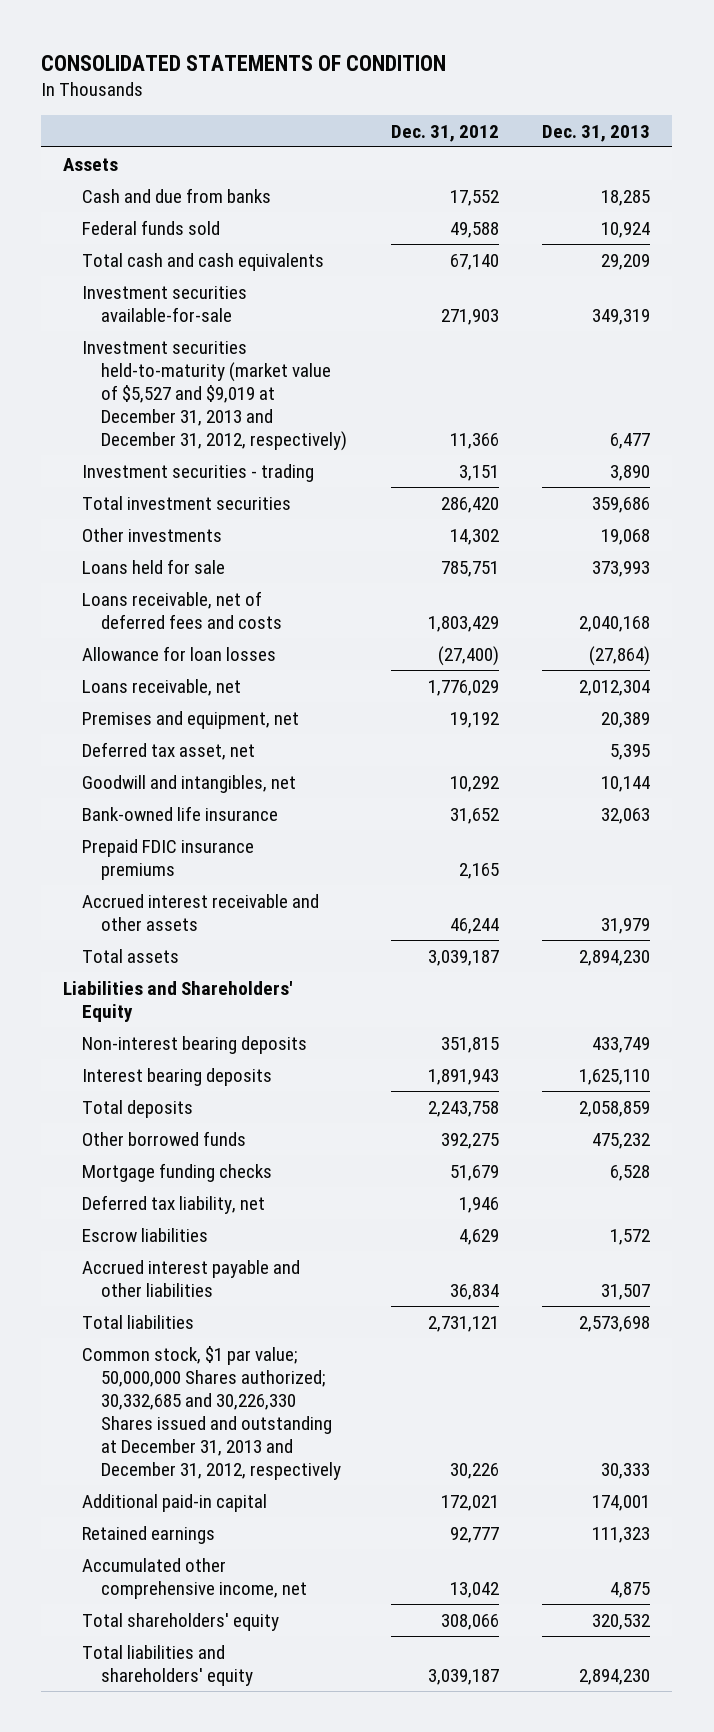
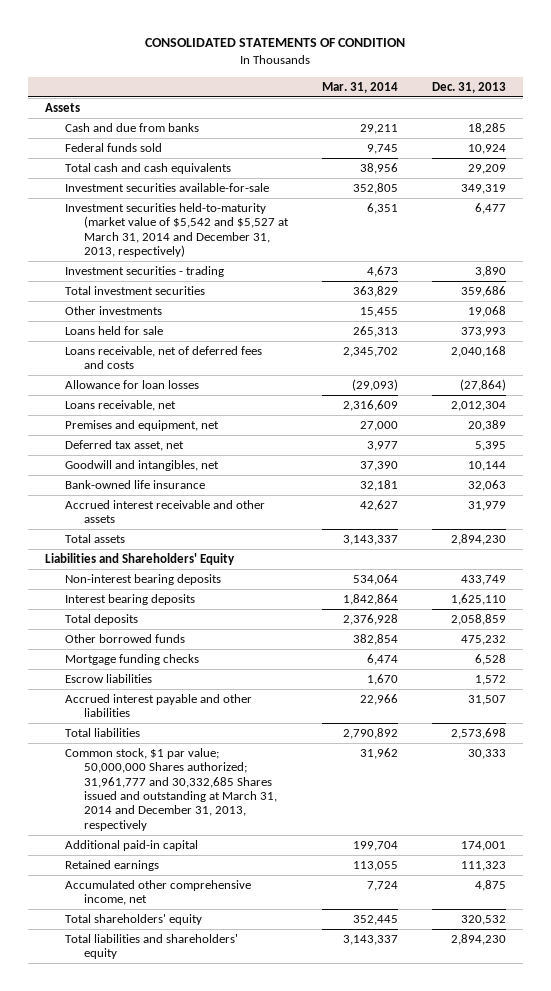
[390,124,499,142] Dec. 31, 2012 -> none
none -> [321,81,398,93] Mar. 31, 2014
[82,340,348,451] Investment securities held-to-maturity (market value of $5,527 and $9,019 at December 31, 2013 and December 31, 2012, respectively) -> [64,203,289,258] Investment securities held-to-maturity (market value of $5,542 and $5,527 at March 31, 2014 and December 31, 2013, respectively)
[82,838,255,880] Prepaid FDIC insurance premiums -> none
[82,1194,266,1214] Deferred tax liability, net -> none
[82,1345,342,1480] Common stock, $1 par value; 50,000,000 Shares authorized; 30,332,685 and 30,226,330 Shares issued and outstanding at December 31, 2013 and December 31, 2012, respectively -> [64,748,277,831] Common stock, $1 par value; 50,000,000 Shares authorized; 31,961,777 and 30,332,685 Shares issued and outstanding at March 31, 2014 and December 31, 2013, respectively

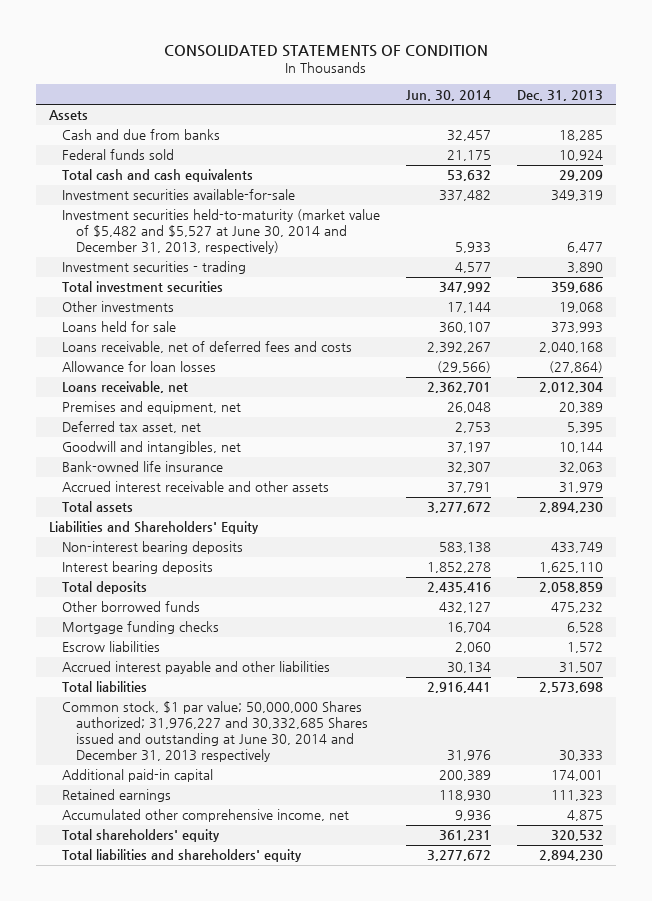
[321,81,398,93] Mar. 31, 2014 -> none
none -> [406,89,492,101] Jun. 30, 2014
[64,203,289,258] Investment securities held-to-maturity (market value of $5,542 and $5,527 at March 31, 2014 and December 31, 2013, respectively) -> [62,209,381,255] Investment securities held-to-maturity (market value of $5,482 and $5,527 at June 30, 2014 and December 31, 2013, respectively)
[64,748,277,831] Common stock, $1 par value; 50,000,000 Shares authorized; 31,961,777 and 30,332,685 Shares issued and outstanding at March 31, 2014 and December 31, 2013, respectively -> [62,701,368,763] Common stock, $1 par value; 50,000,000 Shares authorized; 31,976,227 and 30,332,685 Shares issued and outstanding at June 30, 2014 and December 31, 2013 respectively

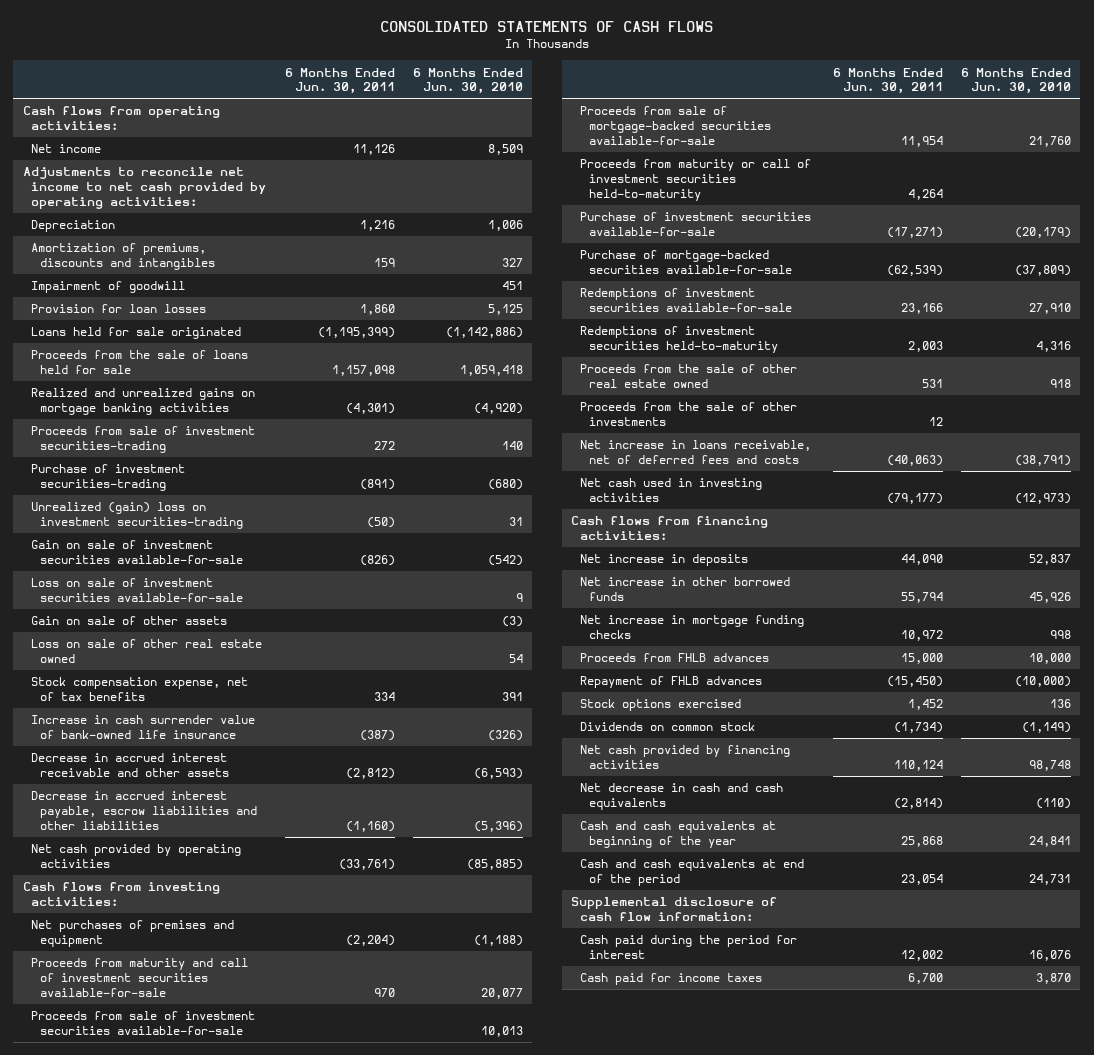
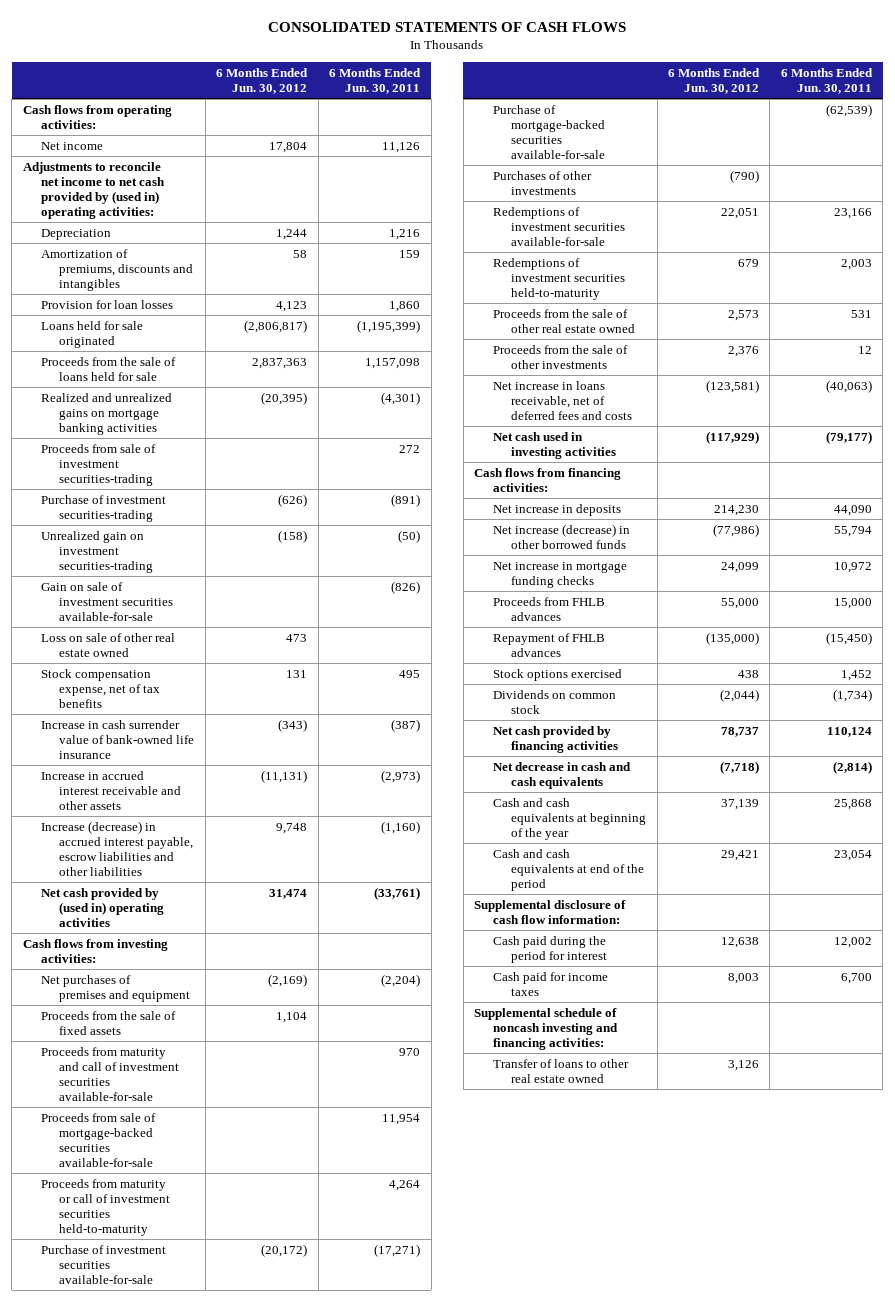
[412,67,523,95] 6 Months Ended Jun. 30, 2010 -> none
none -> [216,67,309,95] 6 Months Ended Jun. 30, 2012
[22,167,267,209] Adjustments to reconcile net income to net cash provided by operating activities: -> [22,161,165,220] Adjustments to reconcile net income to net cash provided by (used in) operating activities:
[31,281,186,294] Impairment of goodwill -> none
[31,502,244,530] Unrealized (gain) loss on investment securities-trading -> [40,530,154,573] Unrealized gain on investment securities-trading
[31,578,244,603] Loss on sale of investment securities available-for-sale -> none
[31,616,228,626] Gain on sale of other assets -> none
[373,692,395,702] 334 -> [399,669,421,678] 495
[31,753,230,778] Decrease in accrued interest receivable and other assets -> [40,770,182,810] Increase in accrued interest receivable and other assets
[345,768,395,780] (2,812) -> [381,769,421,783] (2,973)
[31,791,258,830] Decrease in accrued interest payable, escrow liabilities and other liabilities -> [40,820,194,877] Increase (decrease) in accrued interest payable, escrow liabilities and other liabilities
[31,844,242,869] Net cash provided by operating activities -> [40,887,165,927] Net cash provided by (used in) operating activities
none -> [40,1010,176,1035] Proceeds from the sale of fixed assets
[31,1011,256,1036] Proceeds from sale of investment securities available-for-sale -> none
none -> [492,170,592,195] Purchases of other investments
[579,577,790,602] Net increase in other borrowed funds -> [492,523,630,549] Net increase (decrease) in other borrowed funds
none -> [474,1007,618,1050] Supplemental schedule of noncash investing and financing activities:
none -> [492,1058,629,1083] Transfer of loans to other real estate owned

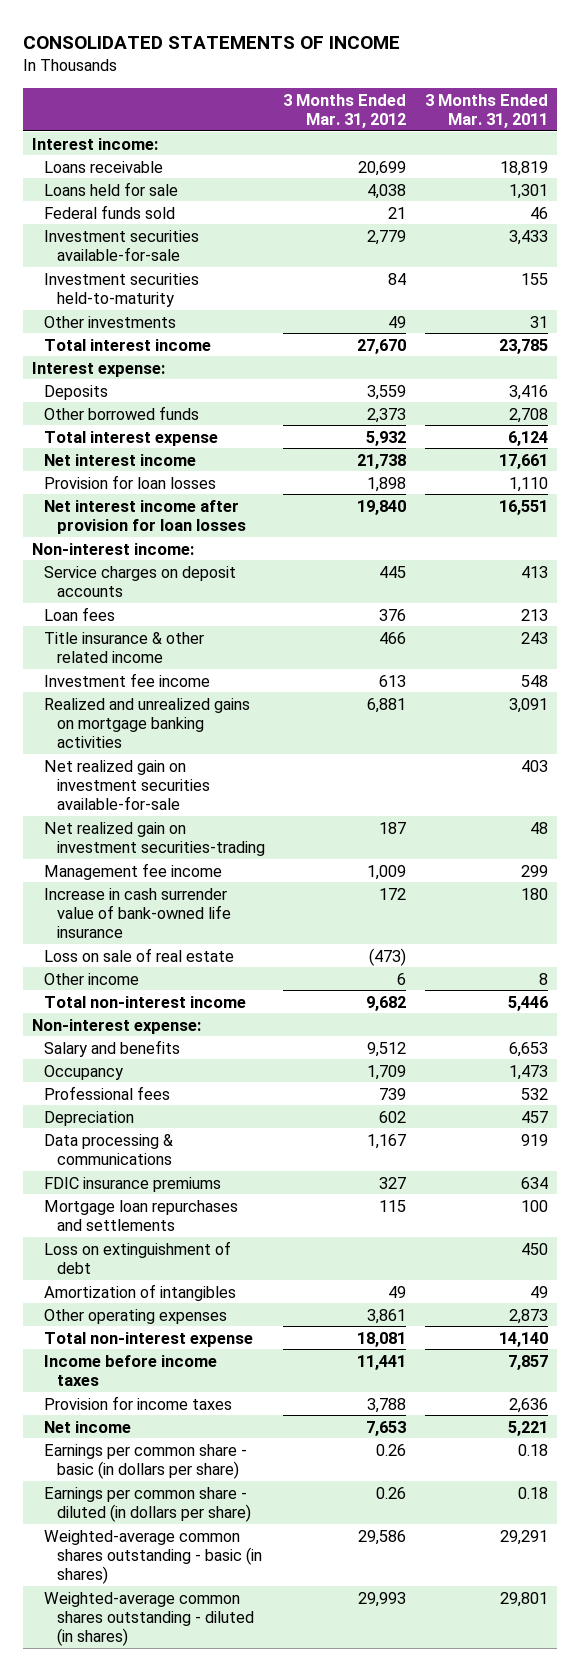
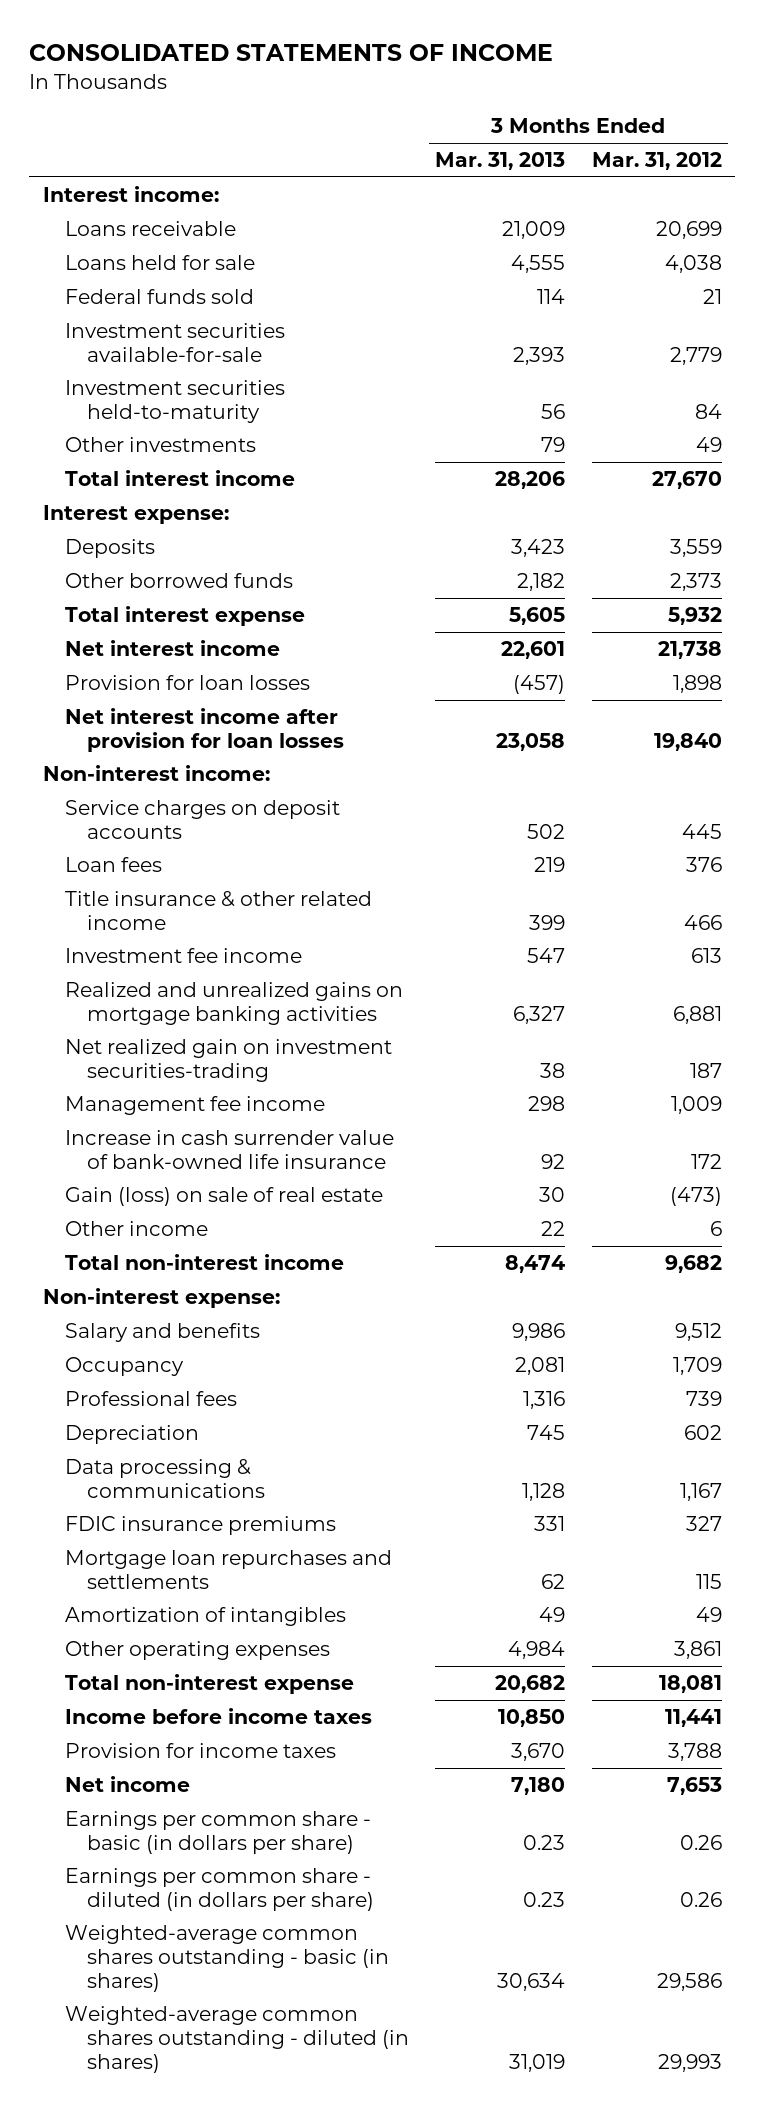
[424,93,548,128] 3 Months Ended Mar. 31, 2011 -> none
none -> [435,152,566,171] Mar. 31, 2013
[44,759,210,811] Net realized gain on investment securities available-for-sale -> none
[44,947,235,962] Loss on sale of real estate -> [64,1186,383,1206] Gain (loss) on sale of real estate
[44,1240,232,1274] Loss on extinguishment of debt -> none

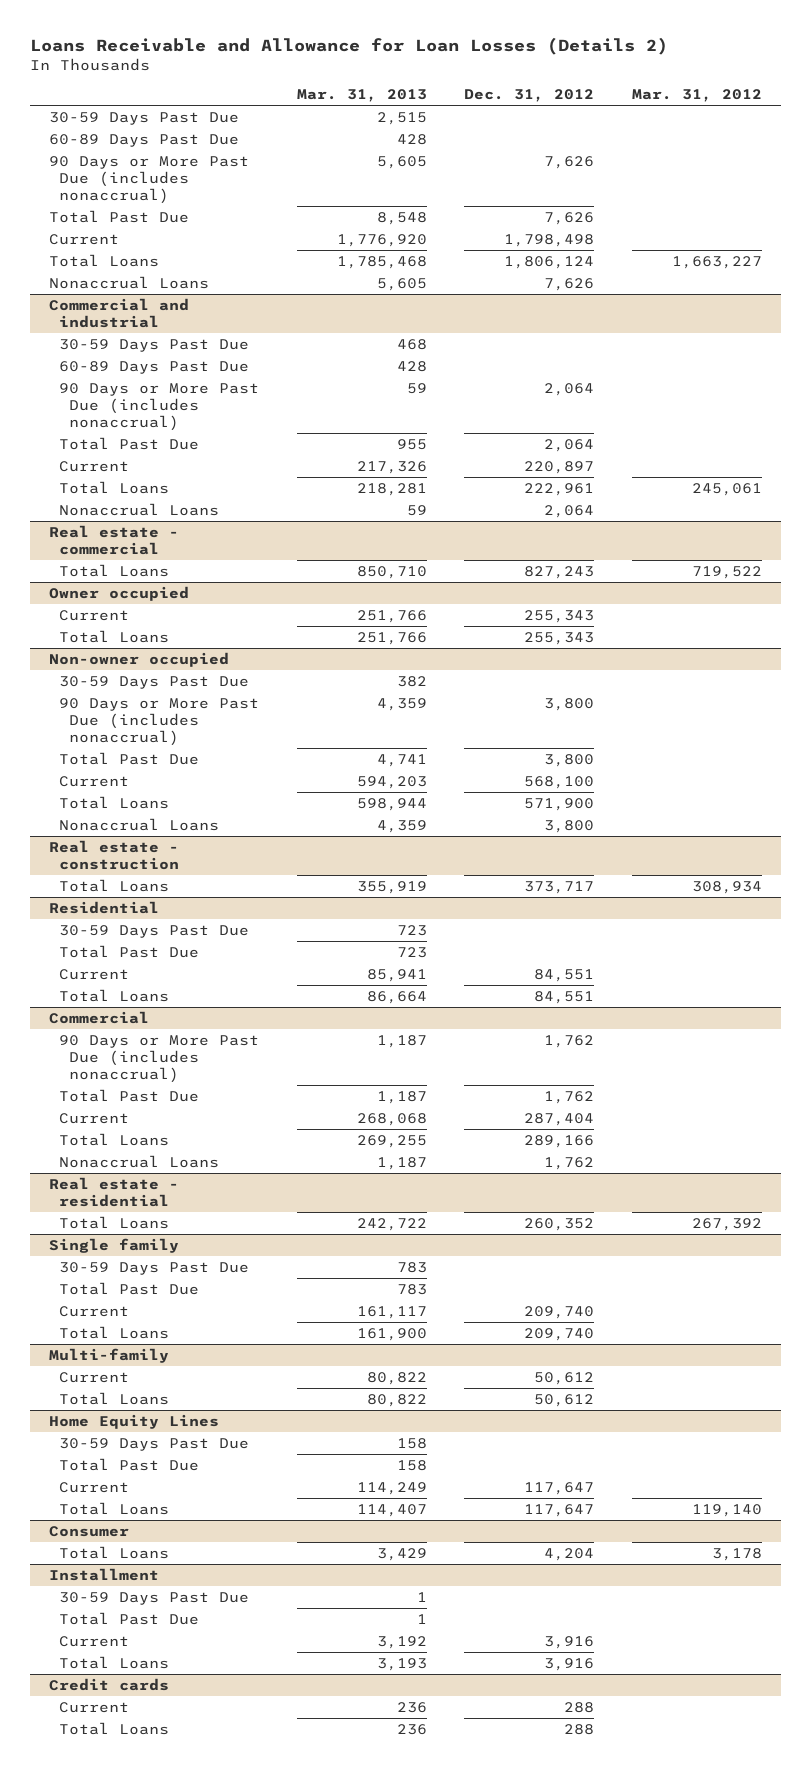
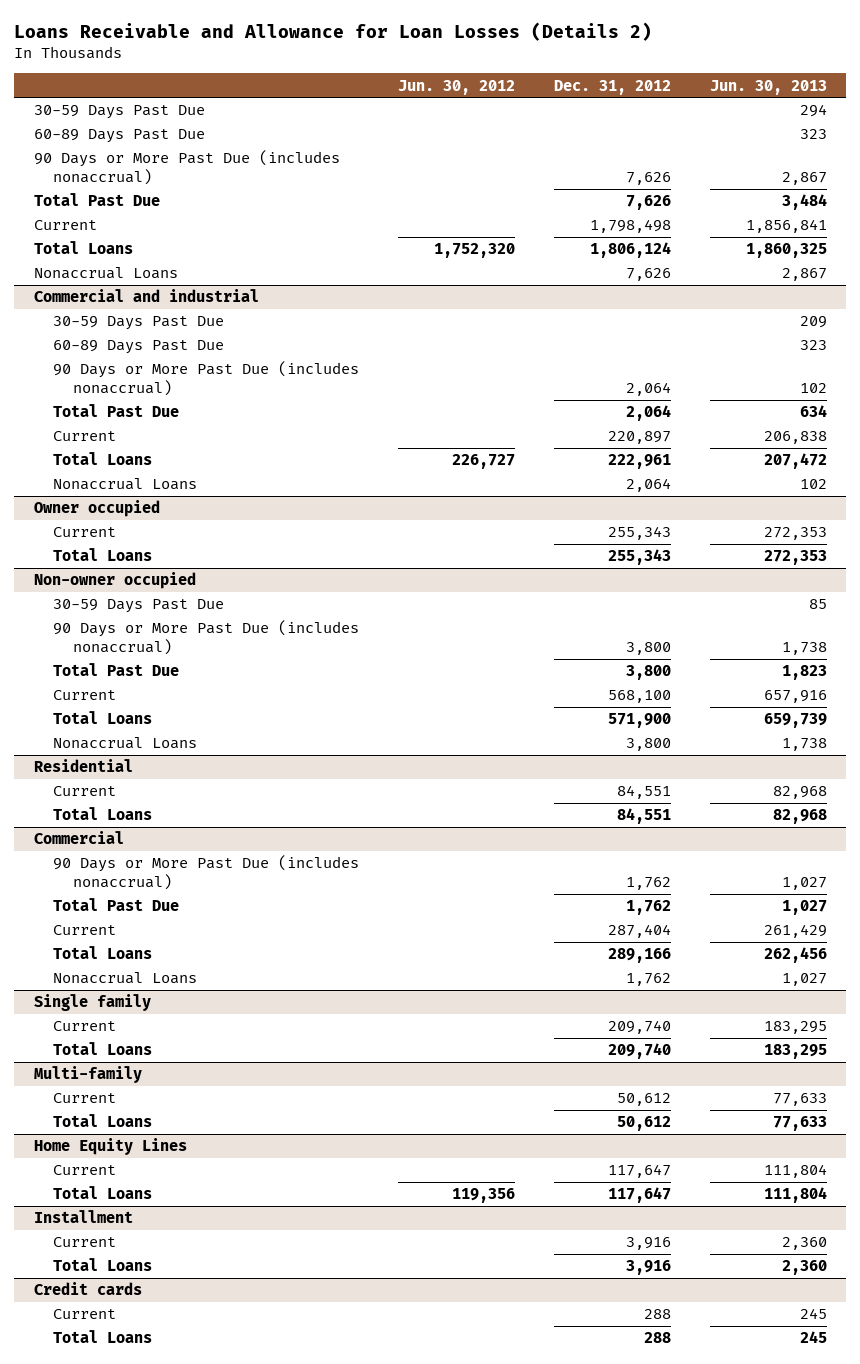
[296,89,427,103] Mar. 31, 2013 -> none
[632,89,763,103] Mar. 31, 2012 -> none
none -> [397,79,515,95] Jun. 30, 2012
none -> [709,79,827,95] Jun. 30, 2013
[48,524,179,555] Real estate - commercial -> none
[58,563,169,577] Total Loans -> none
[48,839,179,870] Real estate - construction -> none
[58,878,169,892] Total Loans -> none
[58,924,249,938] 30-59 Days Past Due -> none
[58,944,199,958] Total Past Due -> none
[48,1176,179,1207] Real estate - residential -> none
[58,1215,169,1229] Total Loans -> none
[58,1261,249,1275] 30-59 Days Past Due -> none
[58,1281,199,1295] Total Past Due -> none
[58,1437,249,1451] 30-59 Days Past Due -> none
[58,1457,199,1471] Total Past Due -> none
[48,1525,129,1537] Consumer -> none
[58,1545,169,1559] Total Loans -> none
[58,1591,249,1605] 30-59 Days Past Due -> none
[58,1611,199,1625] Total Past Due -> none

